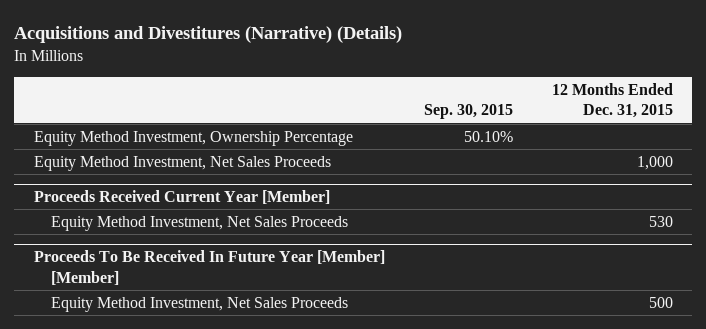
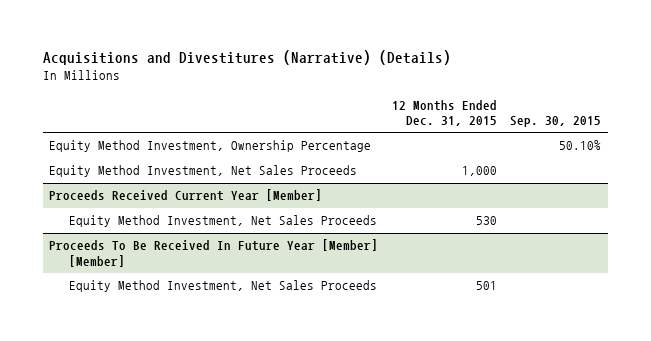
[648,296,673,308] 500 -> [475,281,497,291] 501

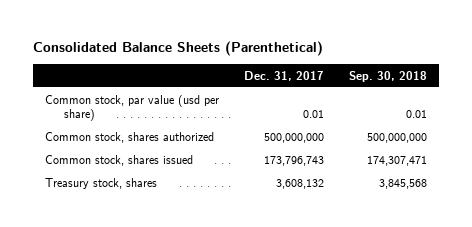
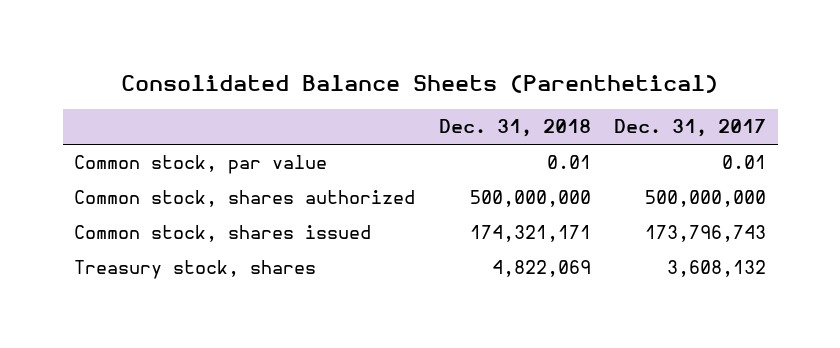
[348,70,427,82] Sep. 30, 2018 -> none
none -> [438,119,591,138] Dec. 31, 2018
[45,94,220,122] Common stock, par value (usd per share) -> [74,155,328,175] Common stock, par value

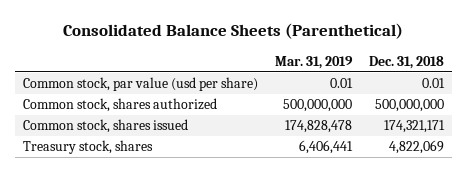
[613,119,766,138] Dec. 31, 2017 -> none
none -> [274,55,353,69] Mar. 31, 2019
[74,155,328,175] Common stock, par value -> [22,77,258,92] Common stock, par value (usd per share)

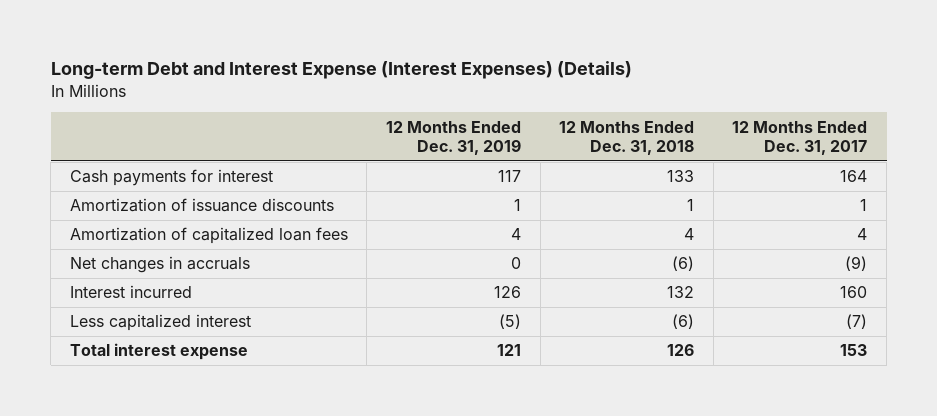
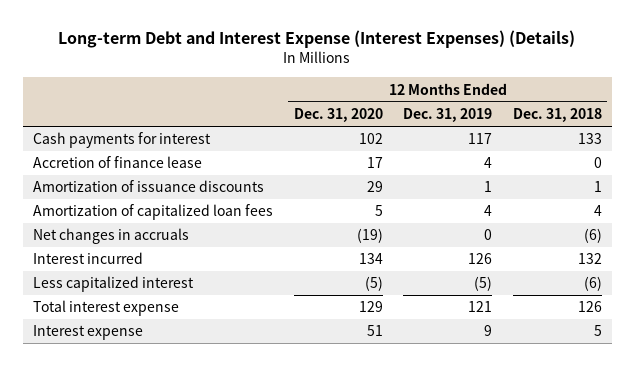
[732,120,868,155] 12 Months Ended Dec. 31, 2017 -> none
none -> [293,107,383,122] Dec. 31, 2020
none -> [33,156,203,169] Accretion of finance lease
none -> [33,325,144,341] Interest expense

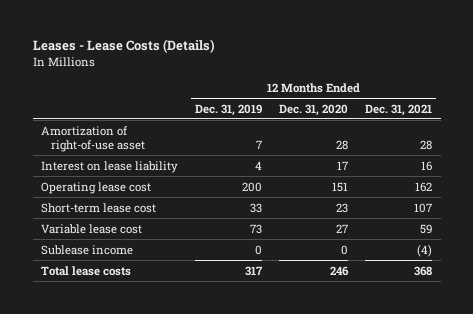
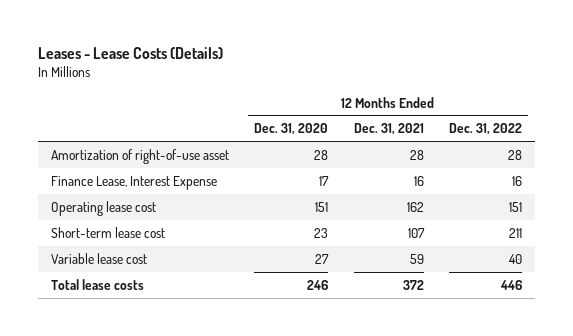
[195,103,263,116] Dec. 31, 2019 -> none
none -> [448,123,522,136] Dec. 31, 2022
[41,160,179,173] Interest on lease liability -> [50,175,217,190] Finance Lease, Interest Expense
[41,244,134,255] Sublease income -> none
[414,265,433,276] 368 -> [402,279,424,290] 372

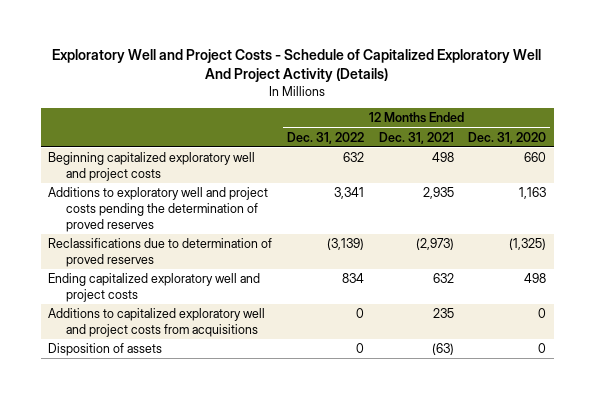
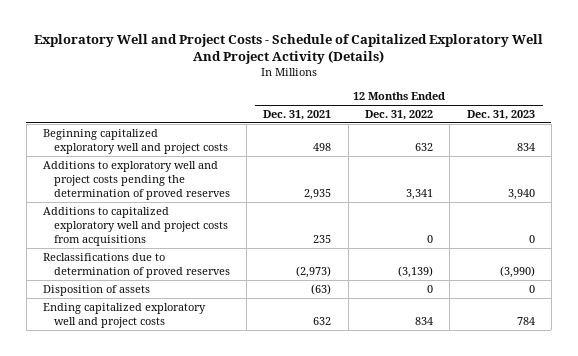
[468,131,547,144] Dec. 31, 2020 -> none
none -> [466,110,535,121] Dec. 31, 2023
[48,238,273,268] Reclassifications due to determination of proved reserves -> [43,252,230,278] Reclassifications due to determination of proved reserves
[48,273,261,303] Ending capitalized exploratory well and project costs -> [43,302,207,328] Ending capitalized exploratory well and project costs

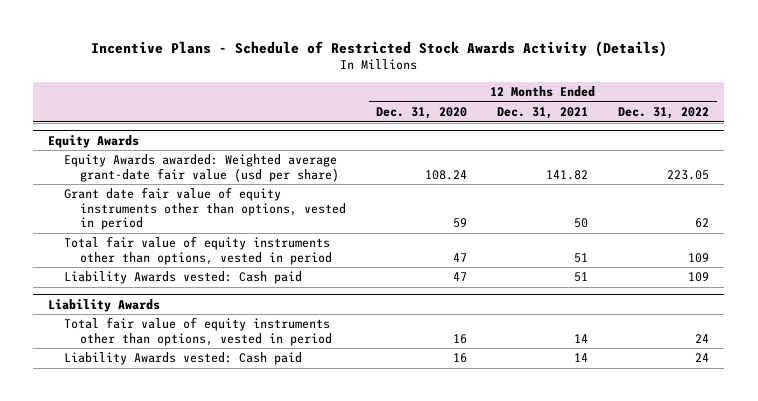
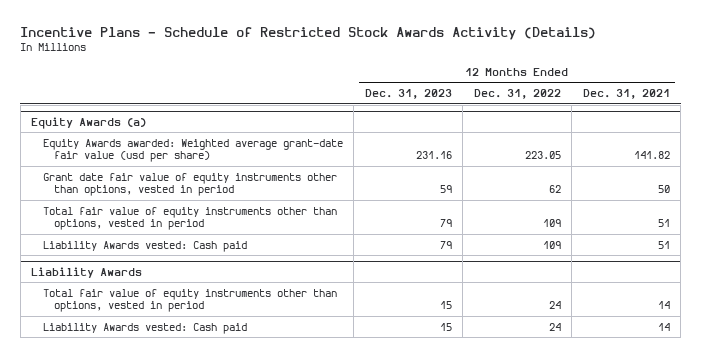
[376,107,468,120] Dec. 31, 2020 -> none
none -> [364,89,452,100] Dec. 31, 2023
[48,134,140,148] Equity Awards -> [31,116,147,129] Equity Awards (a)

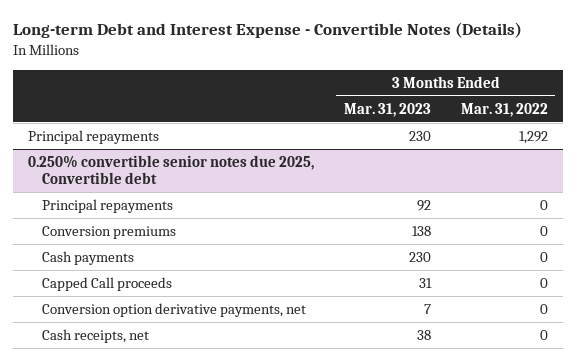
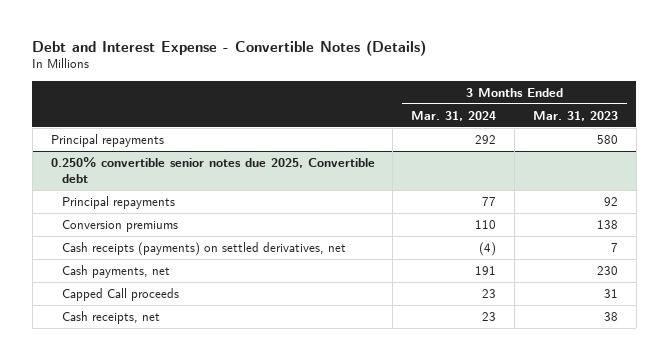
[12,22,522,39] Long-term Debt and Interest Expense - Convertible Notes (Details) -> [32,39,427,56] Debt and Interest Expense - Convertible Notes (Details)
[460,102,548,117] Mar. 31, 2022 -> none
none -> [411,110,497,121] Mar. 31, 2024
[408,130,431,141] 230 -> [597,134,619,144] 580
none -> [61,241,346,256] Cash receipts (payments) on settled derivatives, net
[42,250,135,265] Cash payments -> [61,264,170,278] Cash payments, net
[42,302,307,317] Conversion option derivative payments, net -> none

